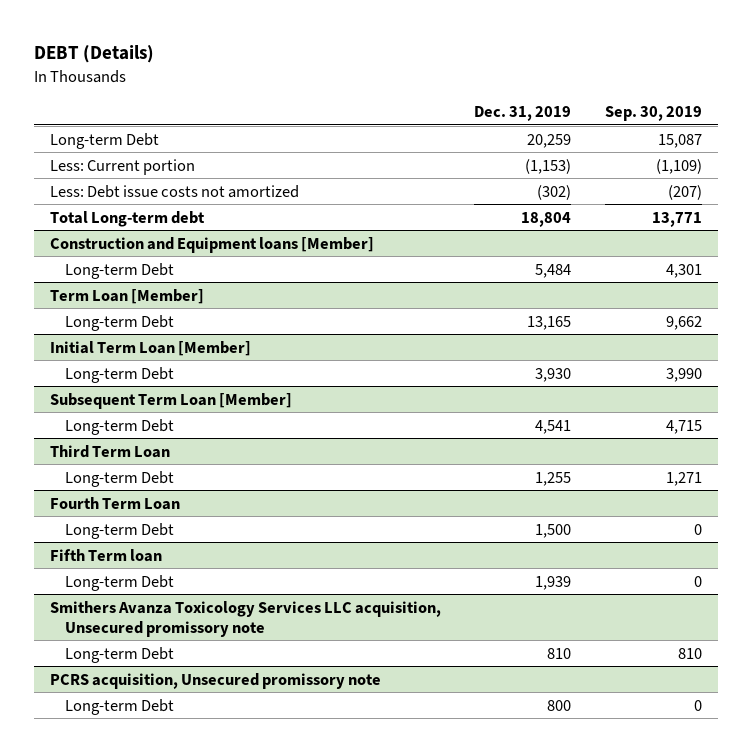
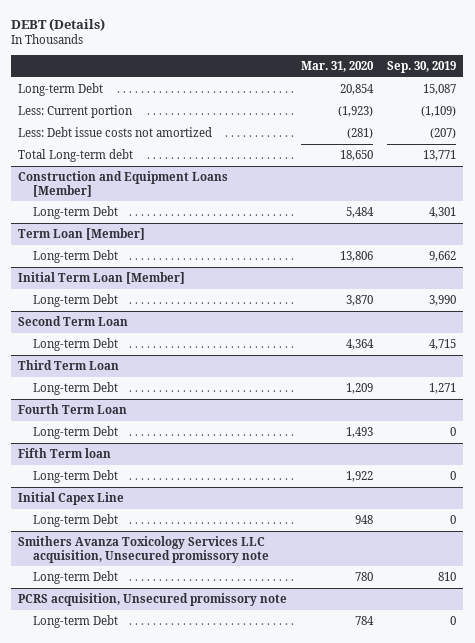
[474,106,572,122] Dec. 31, 2019 -> none
none -> [301,61,375,73] Mar. 31, 2020
[50,236,375,253] Construction and Equipment loans [Member] -> [18,170,229,197] Construction and Equipment Loans [Member]
[50,392,293,409] Subsequent Term Loan [Member] -> none
none -> [18,315,129,326] Second Term Loan
none -> [18,491,125,505] Initial Capex Line
none -> [32,513,118,527] Long-term Debt

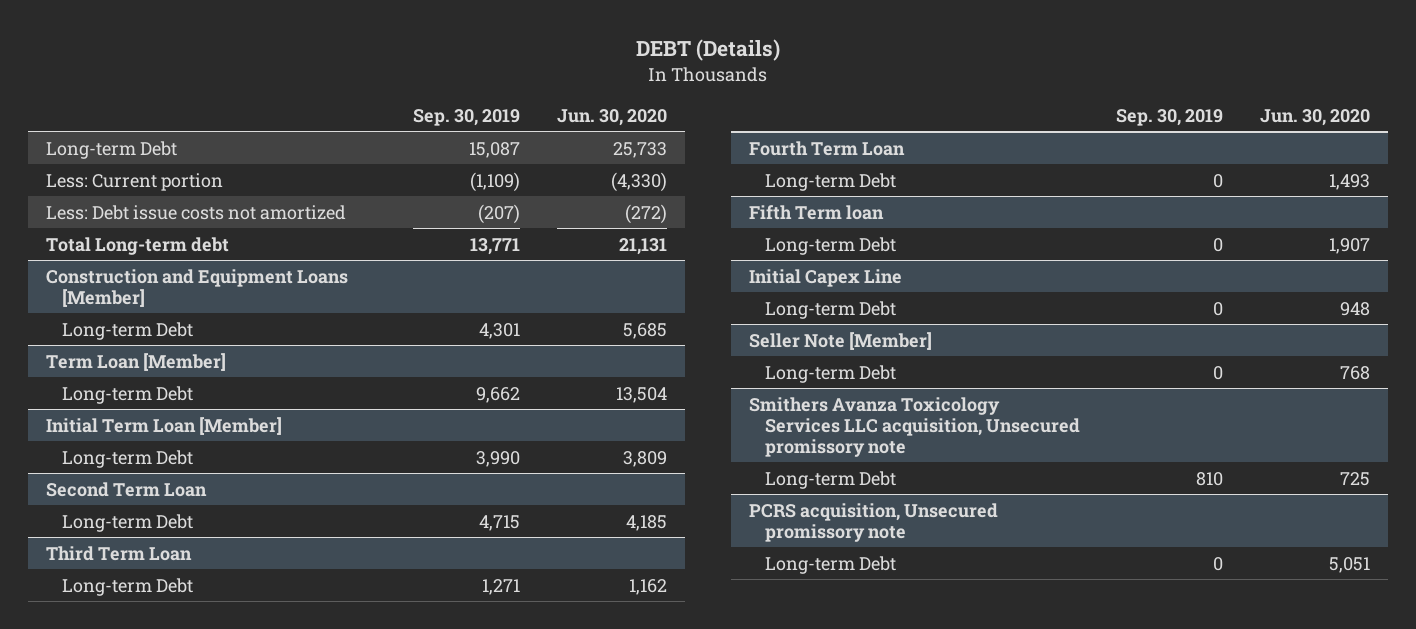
[301,61,375,73] Mar. 31, 2020 -> none
none -> [556,108,667,126] Jun. 30, 2020
none -> [748,331,932,350] Seller Note [Member]
none -> [764,364,896,383] Long-term Debt

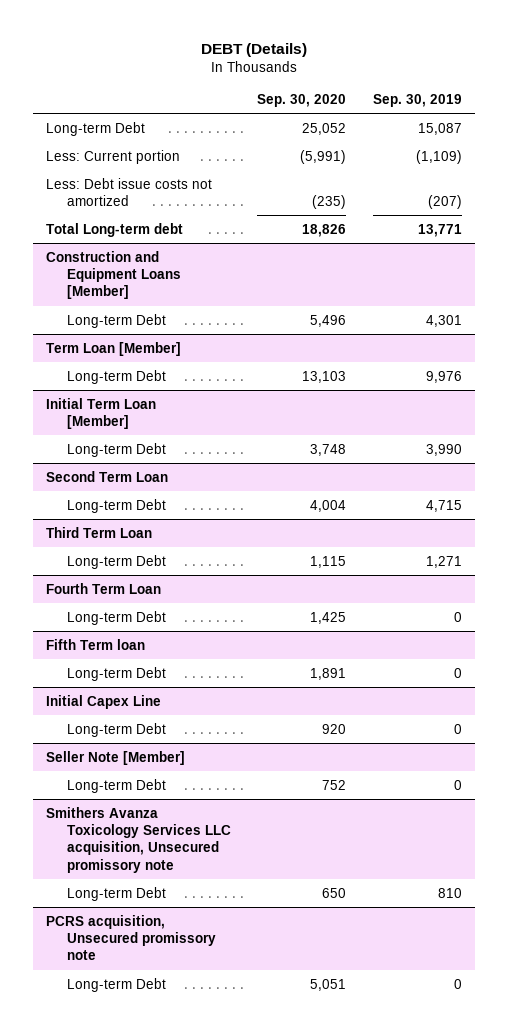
[556,108,667,126] Jun. 30, 2020 -> none
none -> [257,94,347,108] Sep. 30, 2020
[476,386,521,403] 9,662 -> [426,370,463,383] 9,976

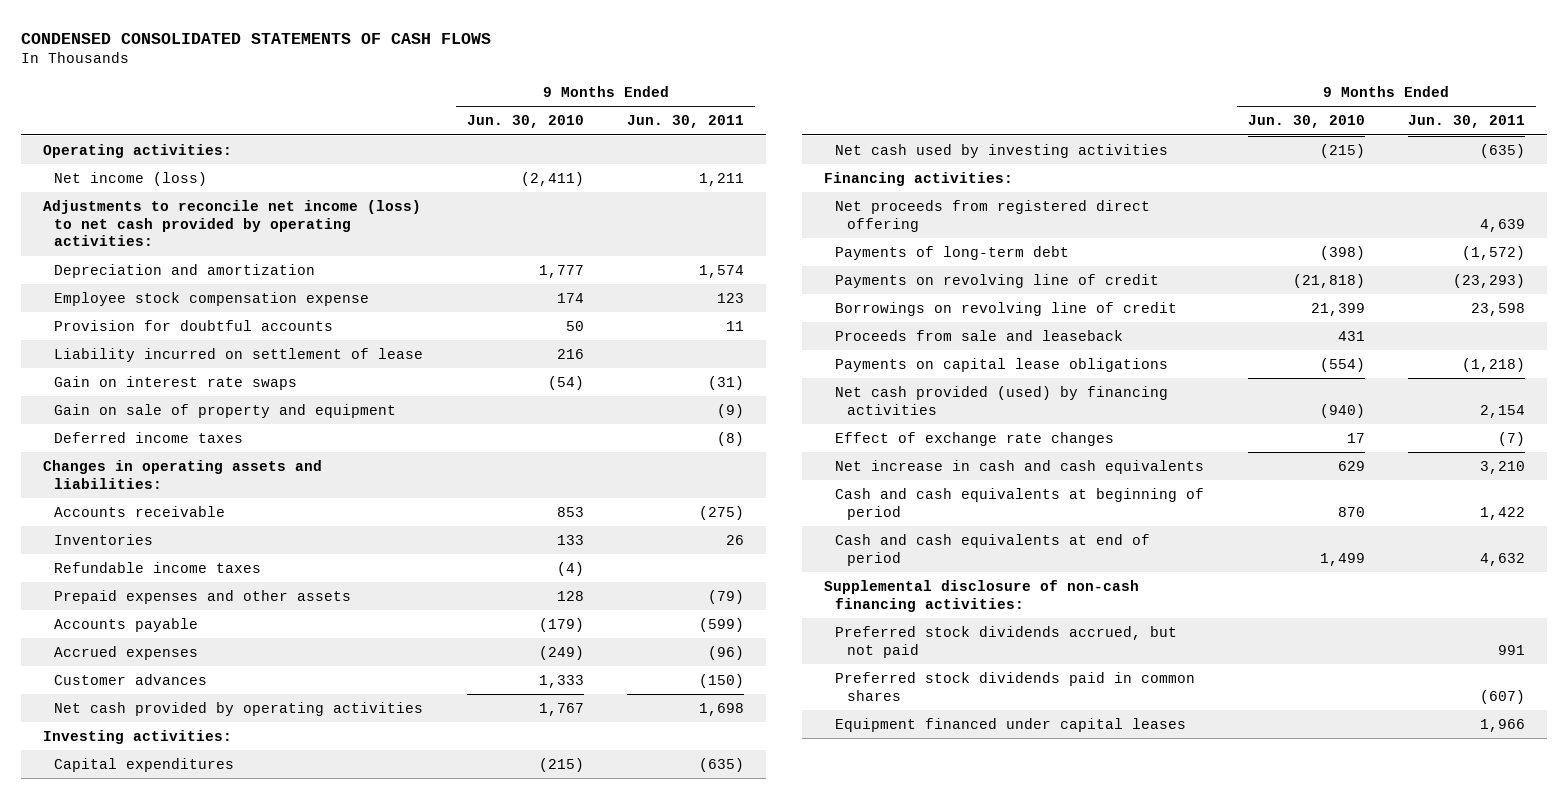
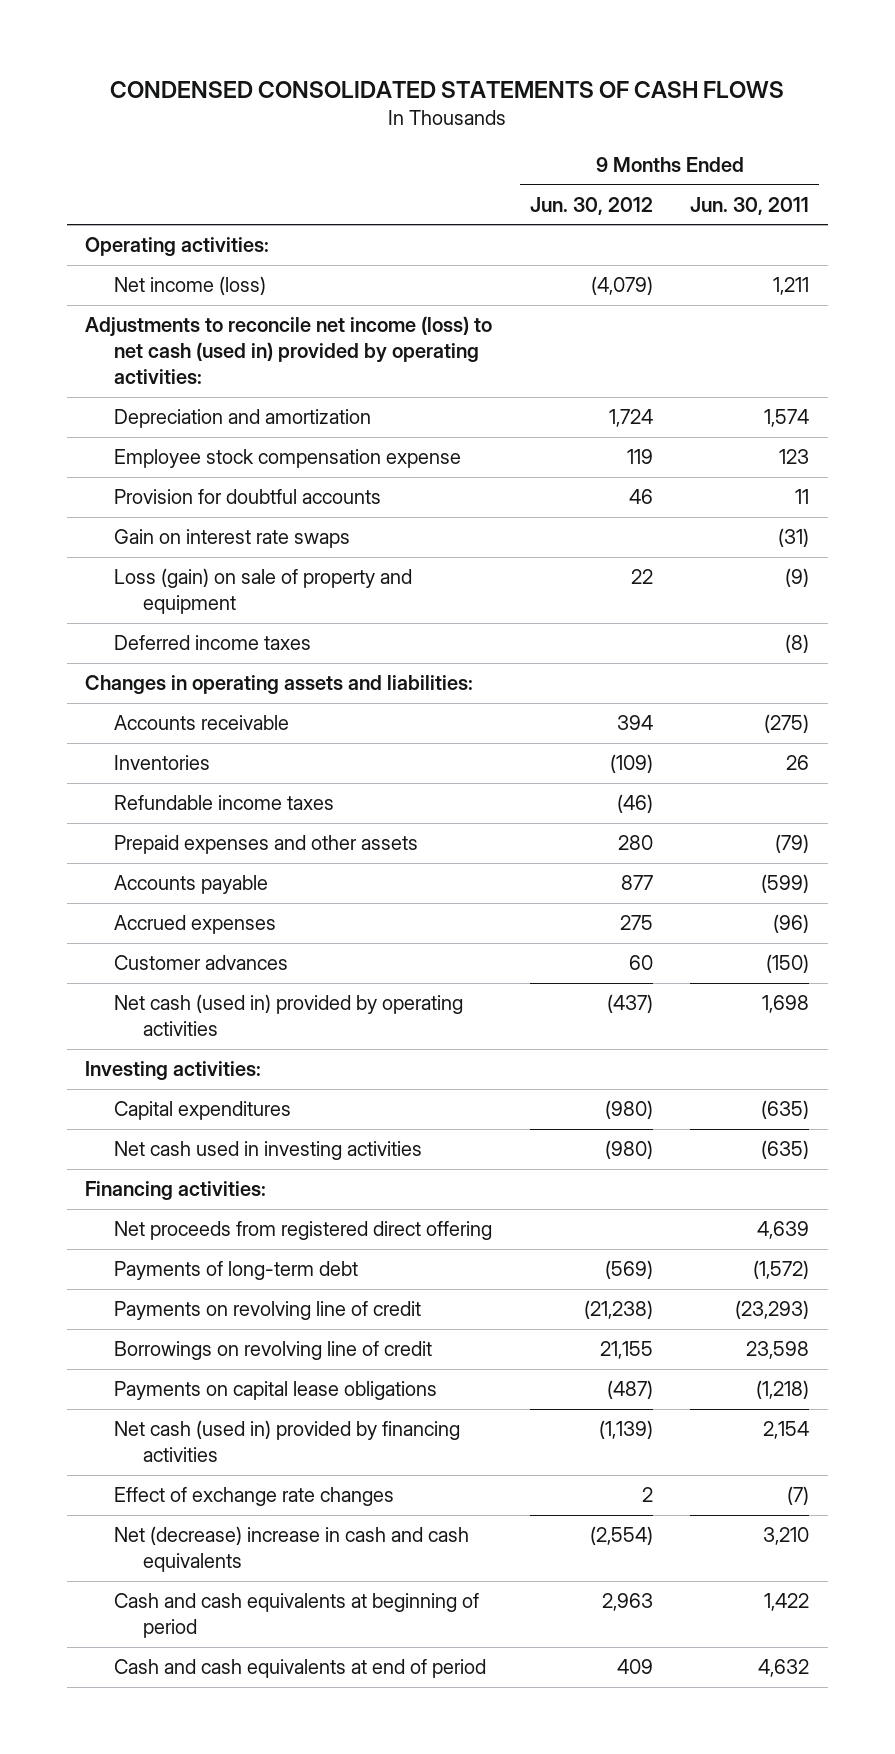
[466,115,584,129] Jun. 30, 2010 -> none
none -> [529,196,653,215] Jun. 30, 2012
[42,200,421,247] Adjustments to reconcile net income (loss) to net cash provided by operating activities: -> [85,316,493,384] Adjustments to reconcile net income (loss) to net cash (used in) provided by operating activities:
[54,348,424,363] Liability incurred on settlement of lease -> none
[54,404,397,419] Gain on sale of property and equipment -> [114,568,413,615] Loss (gain) on sale of property and equipment
[54,702,424,717] Net cash provided by operating activities -> [114,994,464,1037] Net cash (used in) provided by operating activities
[835,144,1169,159] Net cash used by investing activities -> [114,1141,423,1161] Net cash used in investing activities
[835,330,1124,342] Proceeds from sale and leaseback -> none
[835,386,1169,415] Net cash provided (used) by financing activities -> [114,1420,461,1463] Net cash (used in) provided by financing activities
[835,460,1205,475] Net increase in cash and cash equivalents -> [114,1526,470,1573] Net (decrease) increase in cash and cash equivalents
[823,580,1139,612] Supplemental disclosure of non-cash financing activities: -> none
[835,626,1178,658] Preferred stock dividends accrued, but not paid -> none
[835,672,1196,701] Preferred stock dividends paid in common shares -> none
[835,718,1187,733] Equipment financed under capital leases -> none

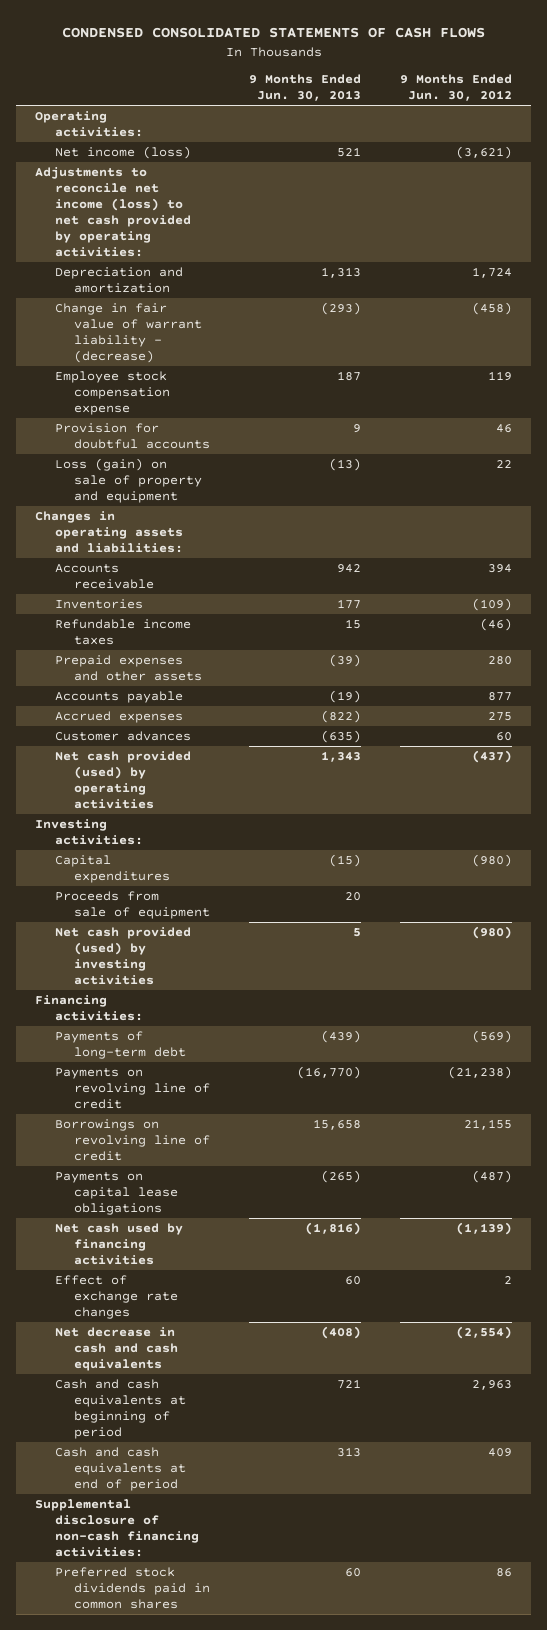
[690,196,810,215] Jun. 30, 2011 -> none
none -> [248,74,361,102] 9 Months Ended Jun. 30, 2013
[590,276,653,296] (4,079) -> [455,145,512,159] (3,621)
[85,316,493,384] Adjustments to reconcile net income (loss) to net cash (used in) provided by operating activities: -> [35,166,191,257] Adjustments to reconcile net income (loss) to net cash provided by operating activities:
none -> [54,302,202,363] Change in fair value of warrant liability - (decrease)
[114,529,351,549] Gain on interest rate swaps -> none
[114,635,312,651] Deferred income taxes -> none
[114,994,464,1037] Net cash (used in) provided by operating activities -> [54,750,191,809] Net cash provided (used) by operating activities
none -> [54,890,210,919] Proceeds from sale of equipment
[114,1141,423,1161] Net cash used in investing activities -> [54,926,191,985] Net cash provided (used) by investing activities
[114,1221,493,1241] Net proceeds from registered direct offering -> none
[114,1420,461,1463] Net cash (used in) provided by financing activities -> [54,1222,183,1265] Net cash used by financing activities
[114,1526,470,1573] Net (decrease) increase in cash and cash equivalents -> [54,1326,178,1371] Net decrease in cash and cash equivalents
none -> [35,1498,199,1557] Supplemental disclosure of non-cash financing activities:
none -> [54,1566,210,1609] Preferred stock dividends paid in common shares

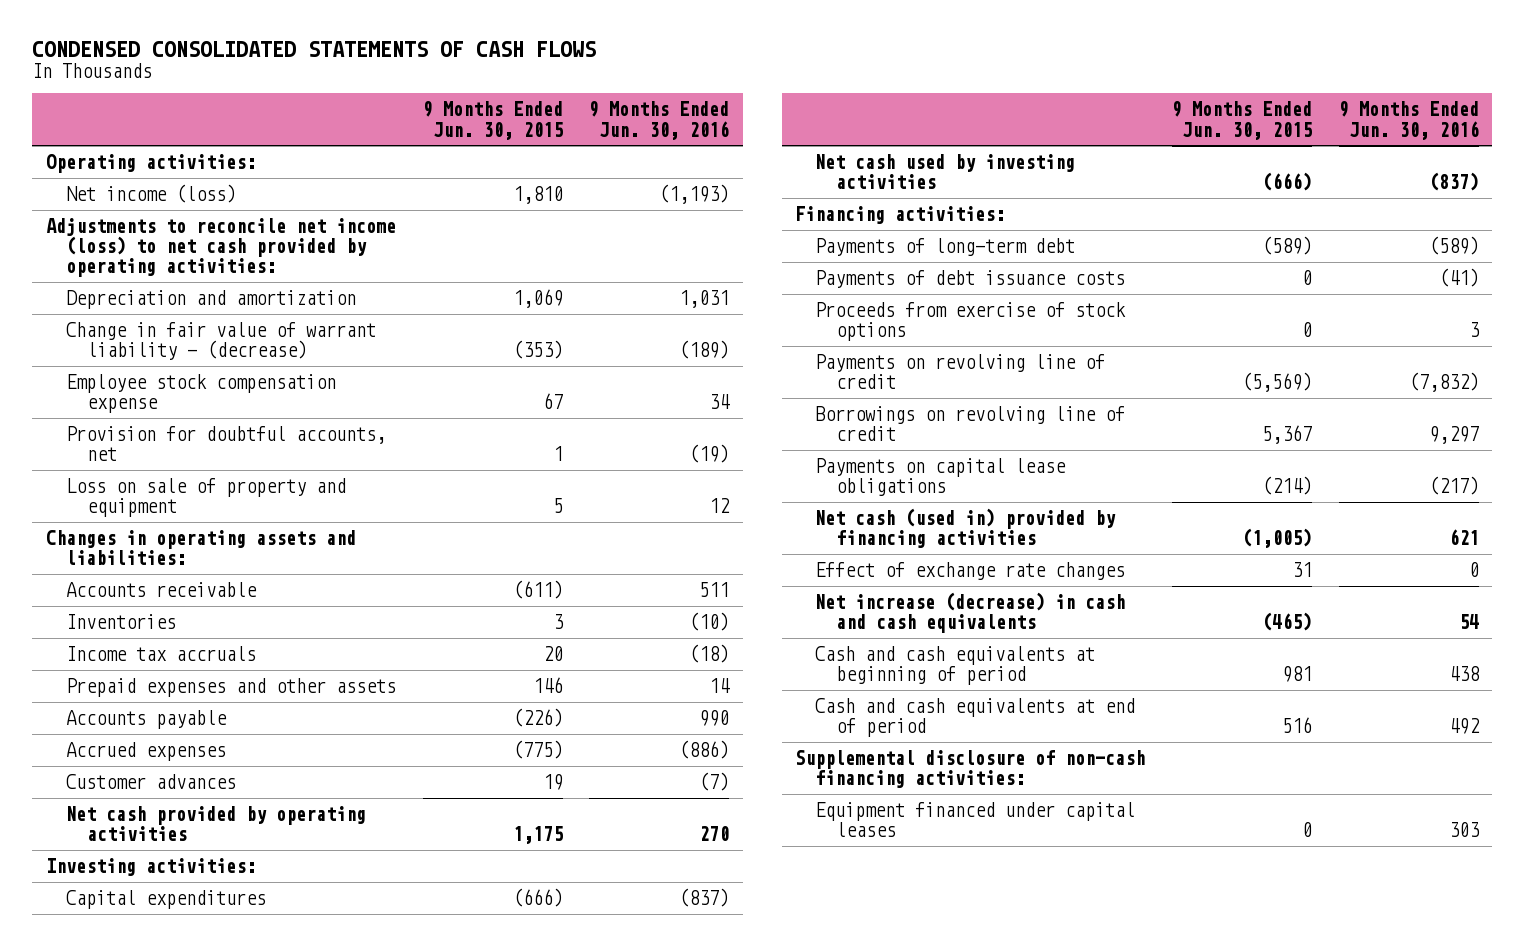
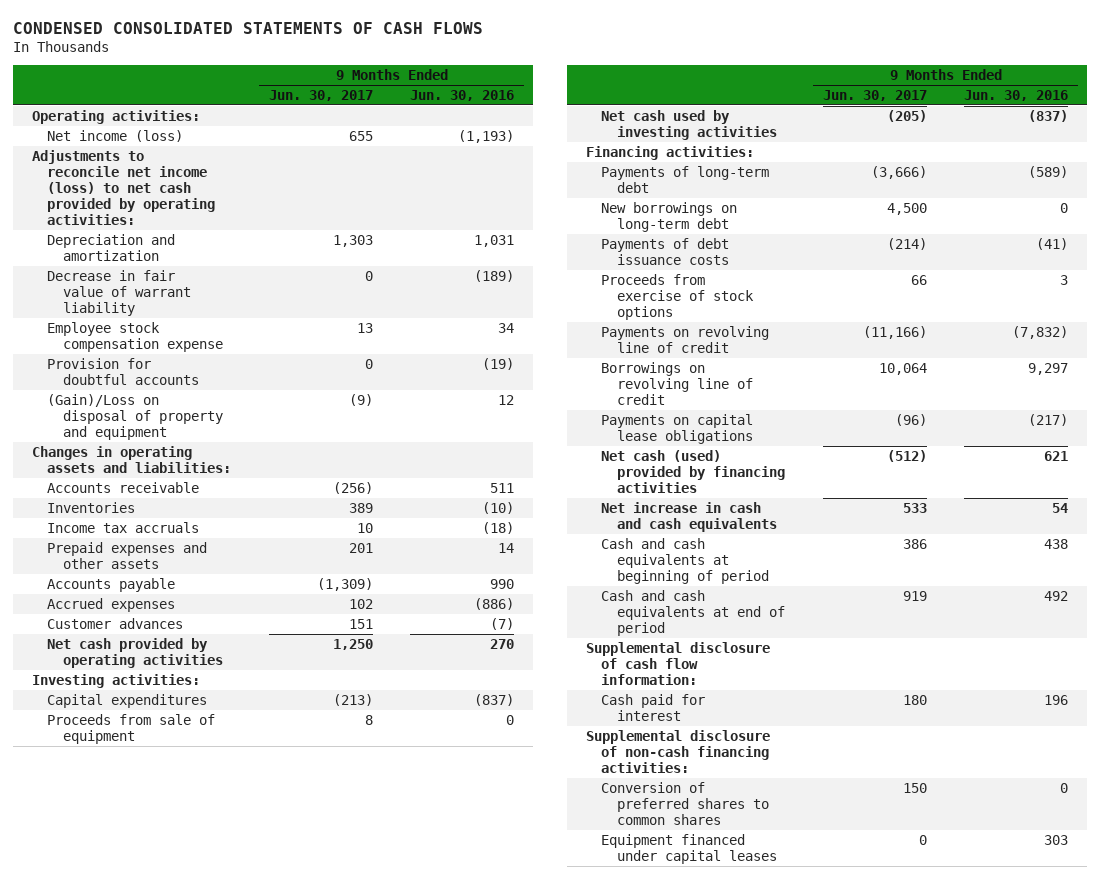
[422,101,563,140] 9 Months Ended Jun. 30, 2015 -> none
none -> [268,89,373,101] Jun. 30, 2017
[66,322,377,361] Change in fair value of warrant liability - (decrease) -> [47,269,191,316] Decrease in fair value of warrant liability
[66,426,387,462] Provision for doubtful accounts, net -> [47,357,199,385] Provision for doubtful accounts
[66,478,347,518] Loss on sale of property and equipment -> [47,393,223,440] (Gain)/Loss on disposal of property and equipment
none -> [47,713,216,744] Proceeds from sale of equipment
none -> [601,201,738,232] New borrowings on long-term debt
[815,562,1126,581] Effect of exchange rate changes -> none
[815,508,1117,549] Net cash (used in) provided by financing activities -> [601,449,785,493] Net cash (used) provided by financing activities
[815,592,1126,634] Net increase (decrease) in cash and cash equivalents -> [601,501,777,532] Net increase in cash and cash equivalents
none -> [585,641,770,685] Supplemental disclosure of cash flow information:
none -> [601,693,706,721] Cash paid for interest
none -> [601,781,769,825] Conversion of preferred shares to common shares

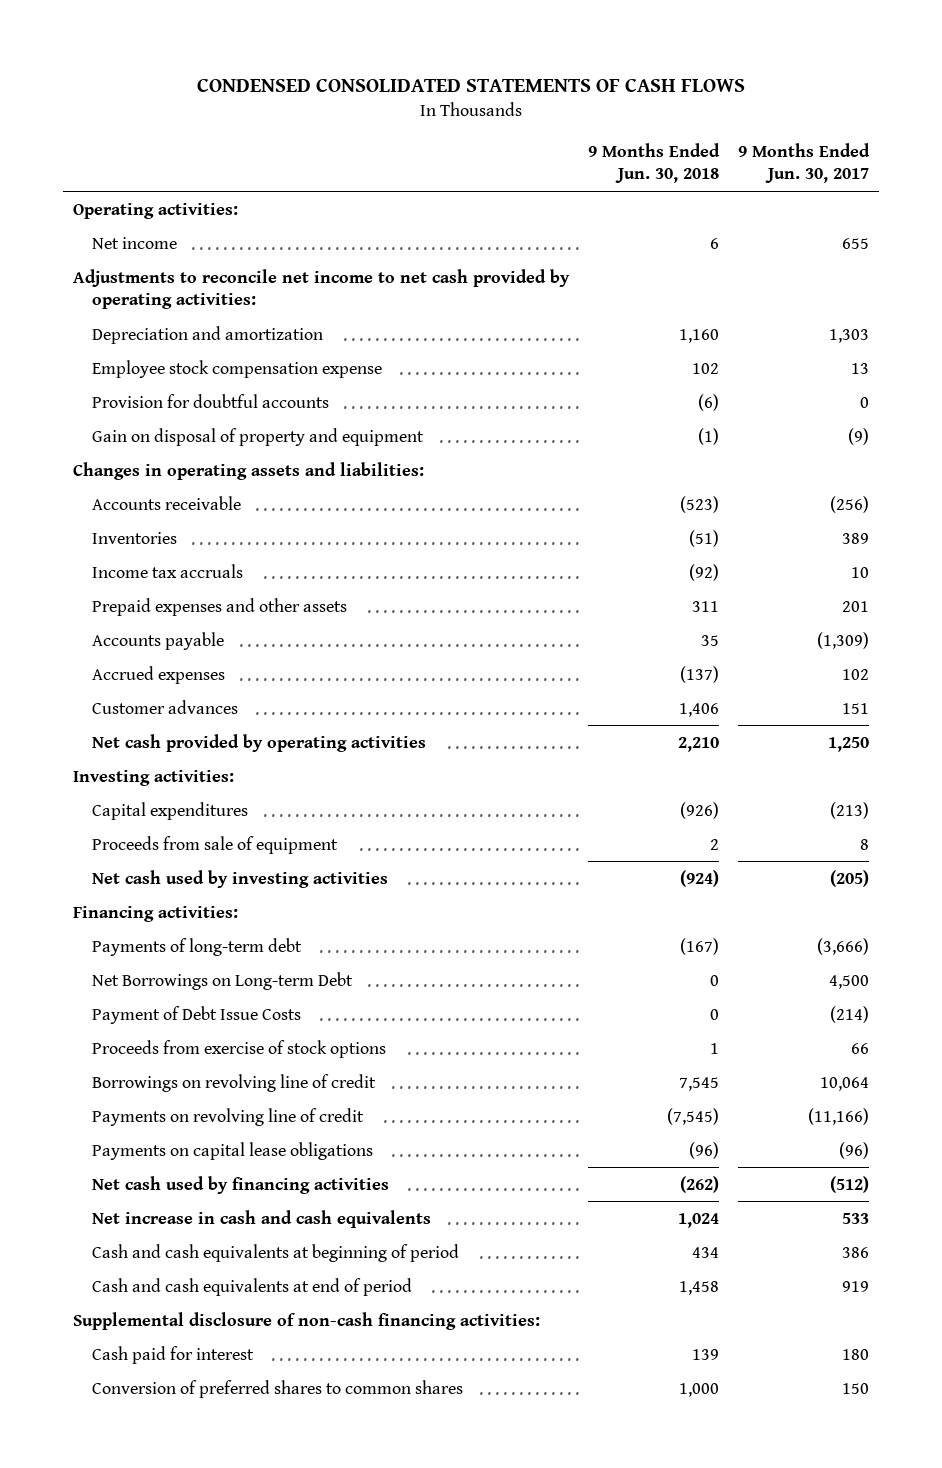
[410,89,515,101] Jun. 30, 2016 -> none
none -> [588,143,721,184] 9 Months Ended Jun. 30, 2018
[47,129,184,142] Net income (loss) -> [91,236,177,249] Net income
[31,149,216,226] Adjustments to reconcile net income (loss) to net cash provided by operating activities: -> [72,268,570,310] Adjustments to reconcile net income to net cash provided by operating activities:
[47,269,191,316] Decrease in fair value of warrant liability -> none
[47,393,223,440] (Gain)/Loss on disposal of property and equipment -> [91,427,424,446] Gain on disposal of property and equipment
[601,201,738,232] New borrowings on long-term debt -> [91,971,353,990] Net Borrowings on Long-term Debt
[601,237,730,265] Payments of debt issuance costs -> [91,1005,301,1024] Payment of Debt Issue Costs
[601,325,770,353] Payments on revolving line of credit -> [91,1107,364,1126] Payments on revolving line of credit
[601,449,785,493] Net cash (used) provided by financing activities -> [91,1175,389,1194] Net cash used by financing activities
[585,641,770,685] Supplemental disclosure of cash flow information: -> none
[601,693,706,721] Cash paid for interest -> [91,1345,254,1364] Cash paid for interest
[601,833,777,864] Equipment financed under capital leases -> none

